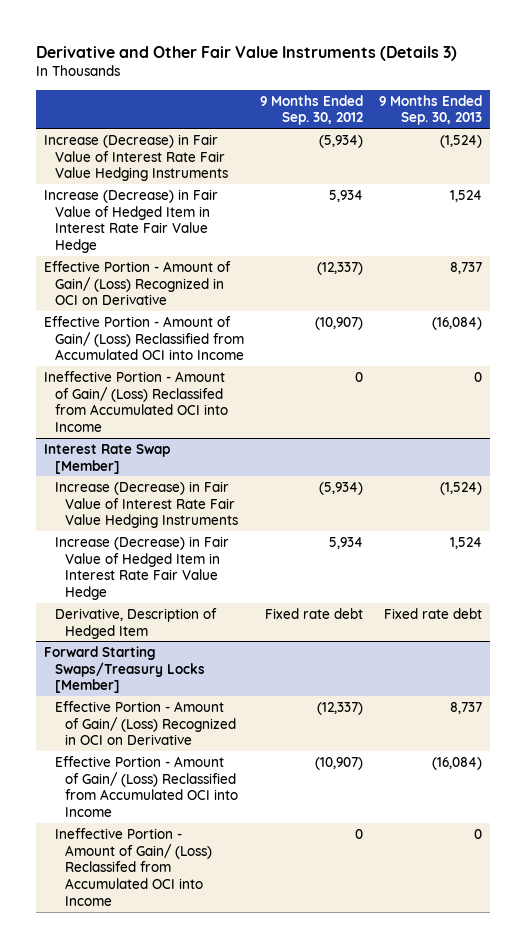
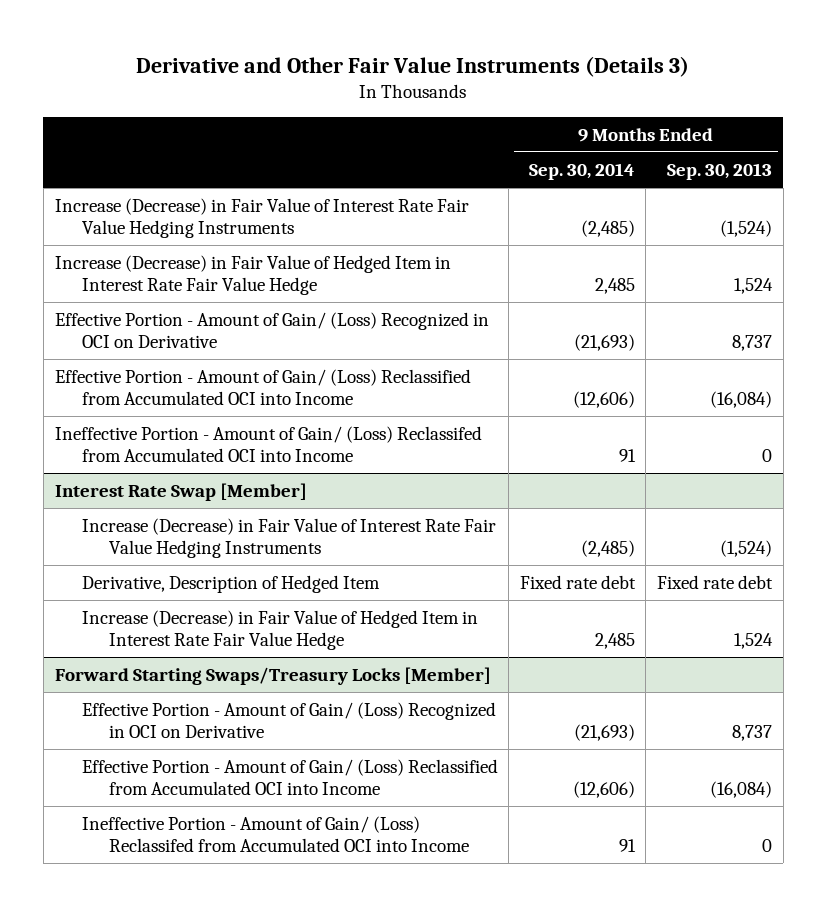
[259,94,363,126] 9 Months Ended Sep. 30, 2012 -> none
none -> [528,163,635,181] Sep. 30, 2014
[54,535,229,601] Increase (Decrease) in Fair Value of Hedged Item in Interest Rate Fair Value Hedge -> [81,610,478,650] Increase (Decrease) in Fair Value of Hedged Item in Interest Rate Fair Value Hedge

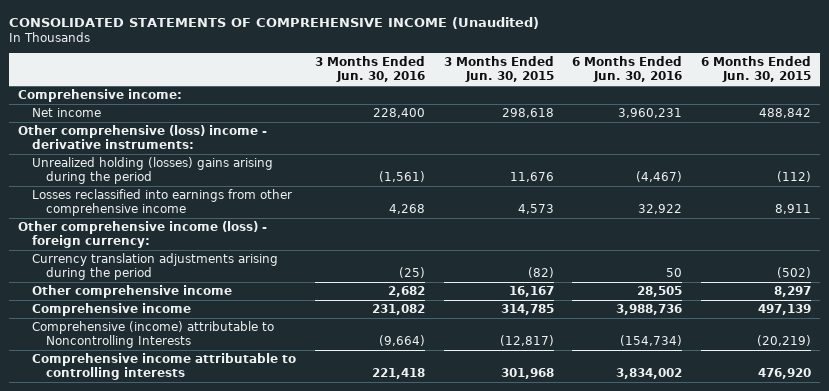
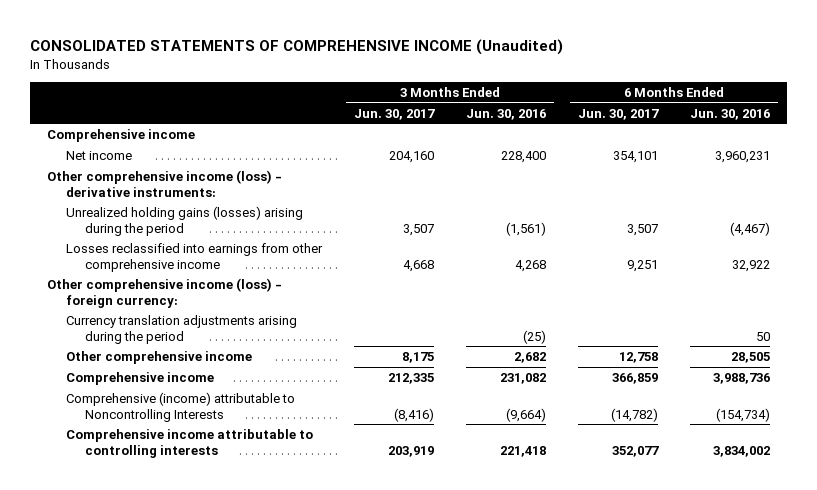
[443,56,554,83] 3 Months Ended Jun. 30, 2015 -> none
[700,56,811,83] 6 Months Ended Jun. 30, 2015 -> none
none -> [353,108,435,120] Jun. 30, 2017
none -> [578,108,660,120] Jun. 30, 2017
[18,88,183,102] Comprehensive income: -> [46,128,195,142] Comprehensive income
[18,124,268,150] Other comprehensive (loss) income - derivative instruments: -> [46,169,282,197] Other comprehensive income (loss) - derivative instruments:
[32,156,274,185] Unrealized holding (losses) gains arising during the period -> [65,205,303,236] Unrealized holding gains (losses) arising during the period

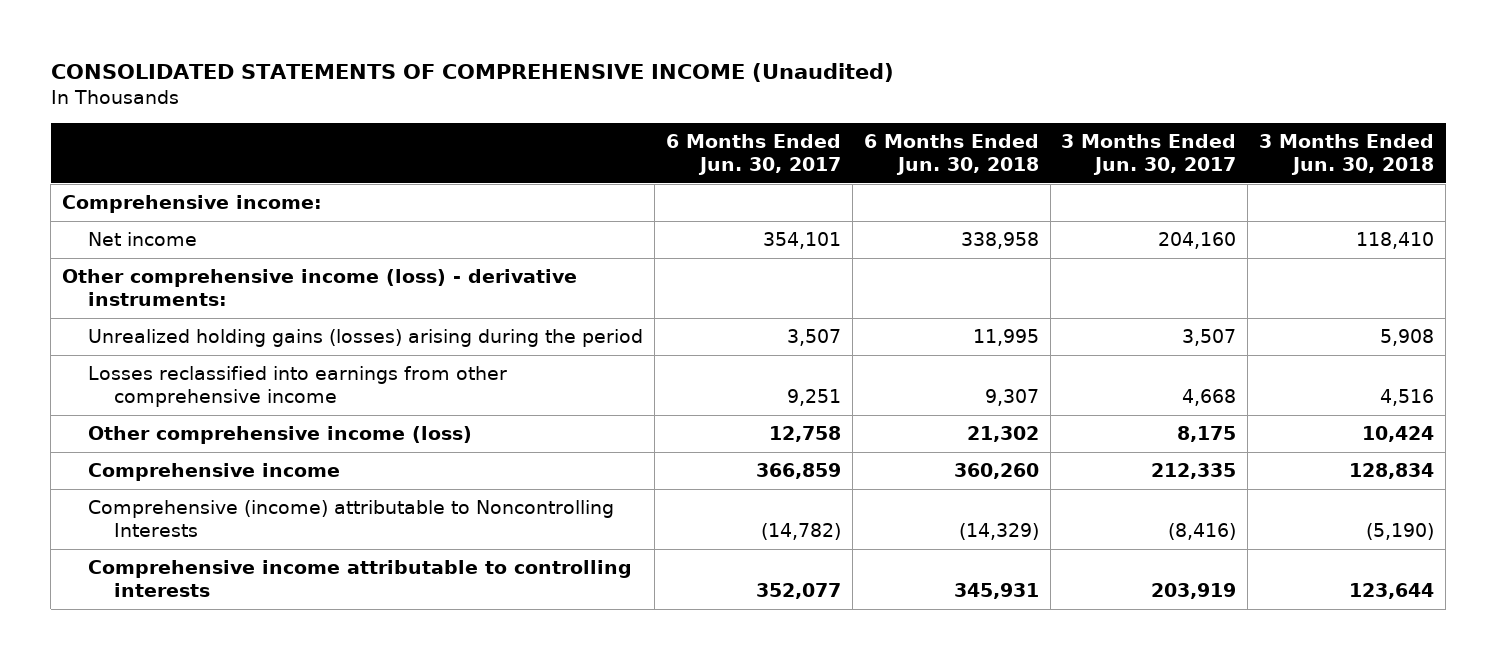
[466,108,547,120] Jun. 30, 2016 -> none
[690,108,771,120] Jun. 30, 2016 -> none
none -> [863,133,1039,176] 6 Months Ended Jun. 30, 2018
none -> [1259,133,1435,176] 3 Months Ended Jun. 30, 2018
[46,128,195,142] Comprehensive income -> [62,195,323,214] Comprehensive income:
[46,277,282,308] Other comprehensive income (loss) - foreign currency: -> none
[65,314,297,344] Currency translation adjustments arising during the period -> none
[65,350,252,364] Other comprehensive income -> [88,426,473,445] Other comprehensive income (loss)

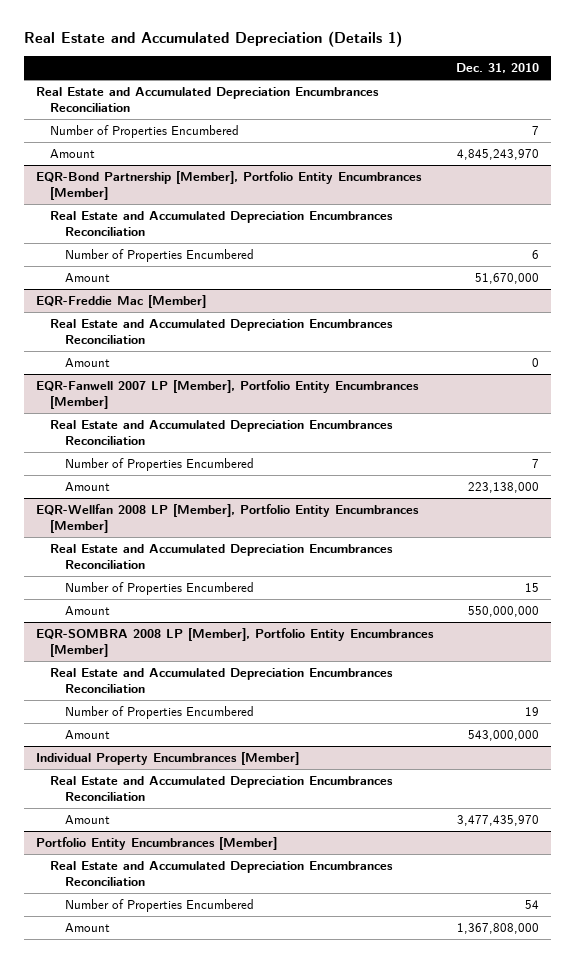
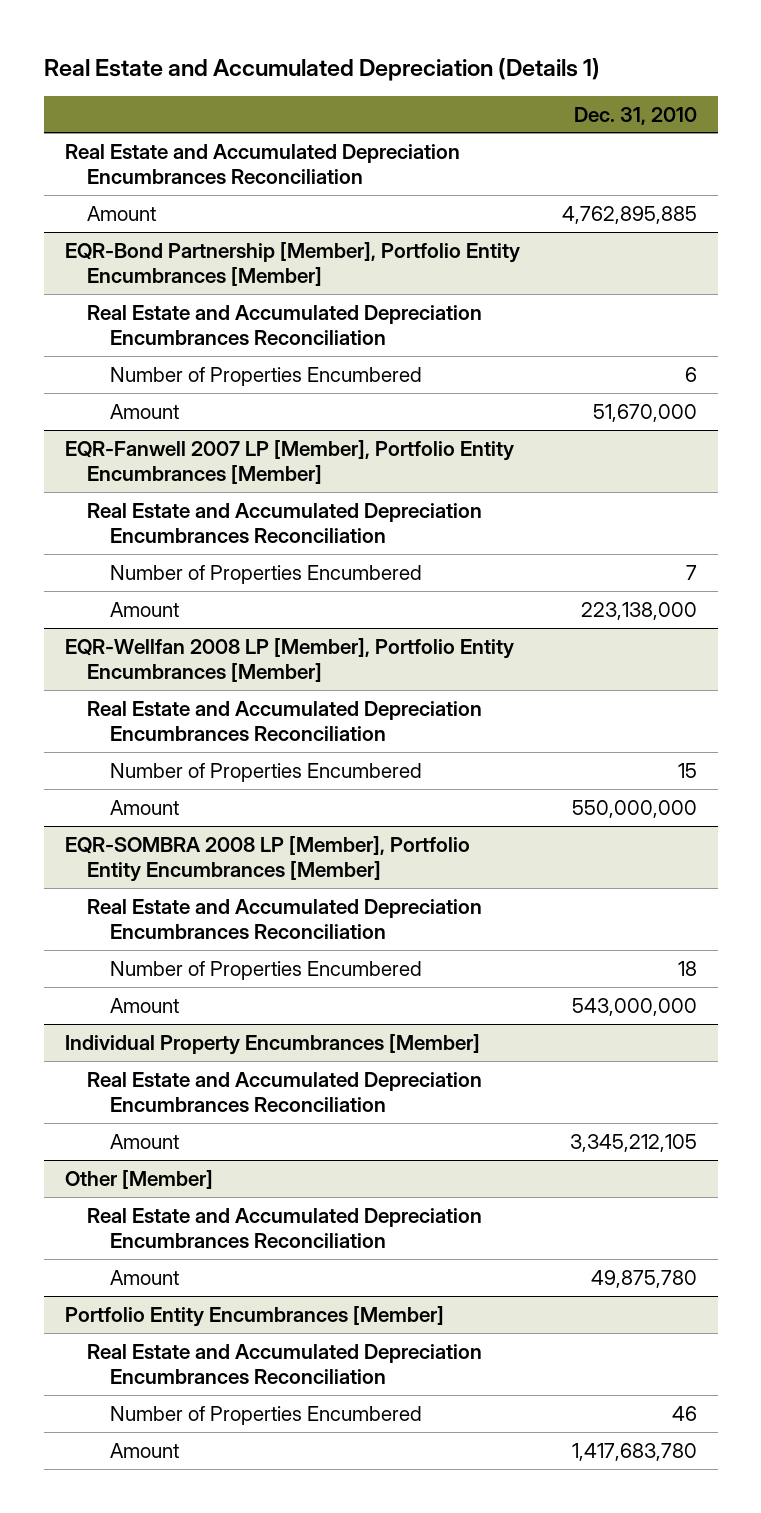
[50,125,240,139] Number of Properties Encumbered -> none
[457,149,540,161] 4,845,243,970 -> [561,205,697,224] 4,762,895,885
[35,295,206,309] EQR-Freddie Mac [Member] -> none
[50,319,394,344] Real Estate and Accumulated Depreciation Encumbrances Reconciliation -> none
[64,358,110,368] Amount -> none
[525,707,540,717] 19 -> [677,960,697,976] 18
[457,815,540,827] 3,477,435,970 -> [569,1133,697,1152] 3,345,212,105
none -> [64,1169,213,1189] Other [Member]
none -> [87,1207,483,1248] Real Estate and Accumulated Depreciation Encumbrances Reconciliation
none -> [109,1269,179,1285] Amount
[525,900,540,910] 54 -> [671,1405,697,1421] 46
[457,923,540,935] 1,367,808,000 -> [571,1442,697,1461] 1,417,683,780

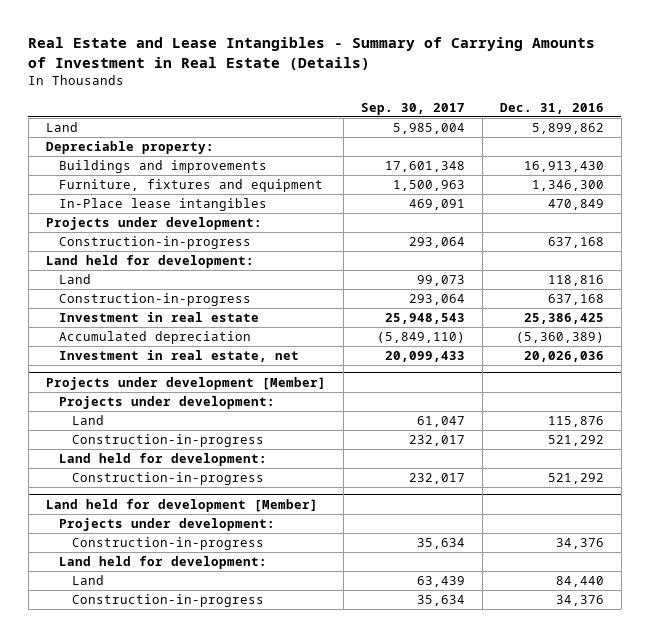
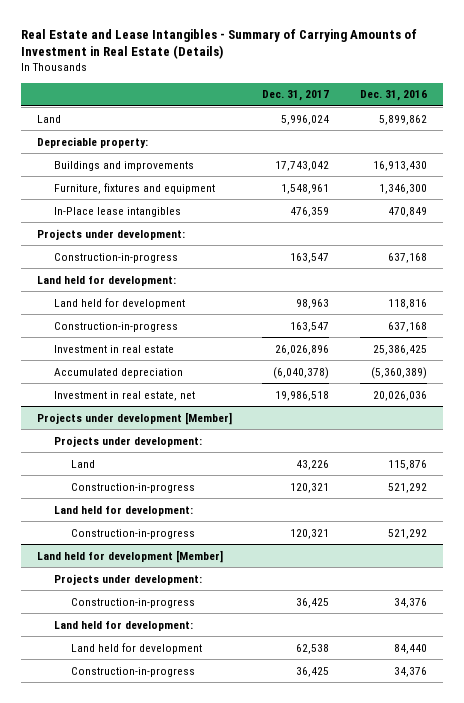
[360,102,465,115] Sep. 30, 2017 -> none
none -> [262,90,330,102] Dec. 31, 2017
[58,274,91,285] Land -> [53,297,185,309] Land held for development
[71,575,104,586] Land -> [70,642,202,654] Land held for development

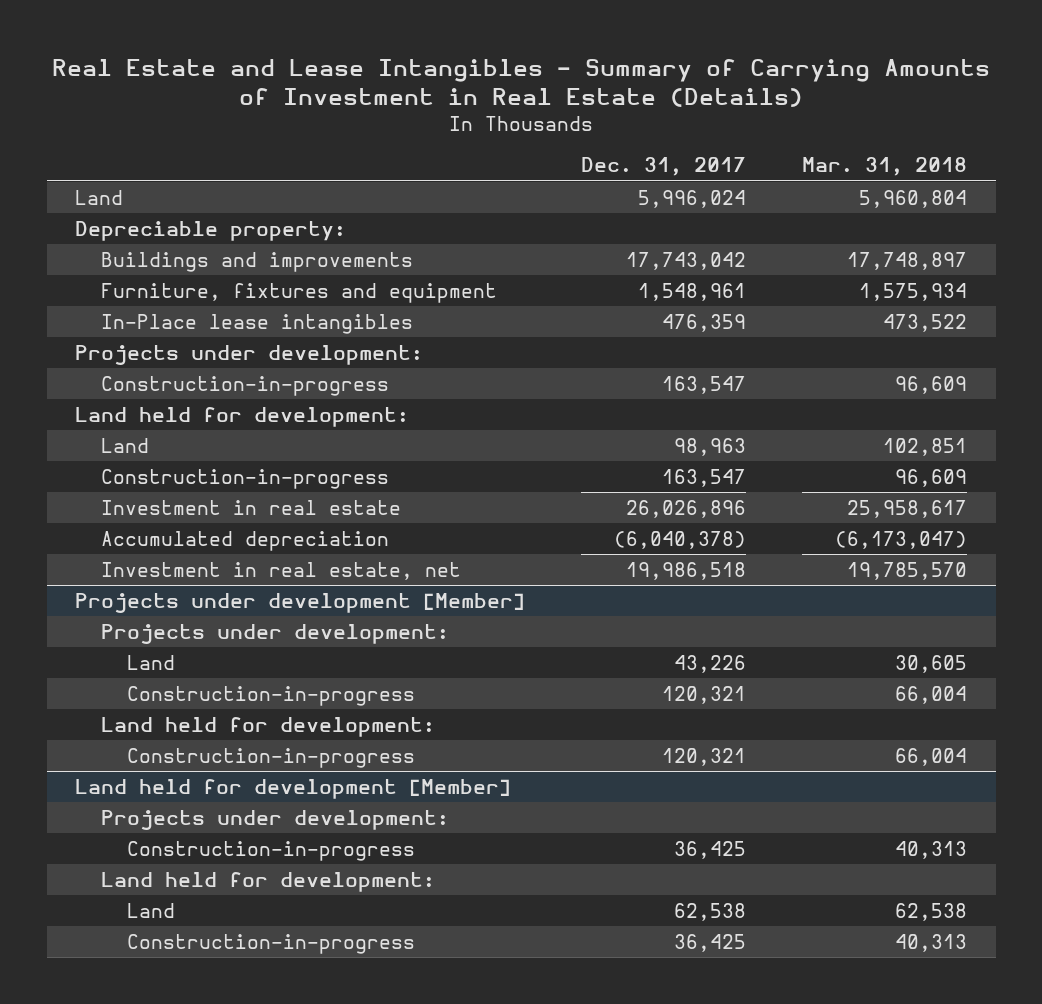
[360,90,428,102] Dec. 31, 2016 -> none
none -> [802,157,968,177] Mar. 31, 2018
[53,297,185,309] Land held for development -> [100,437,149,453] Land
[70,642,202,654] Land held for development -> [126,902,175,918] Land

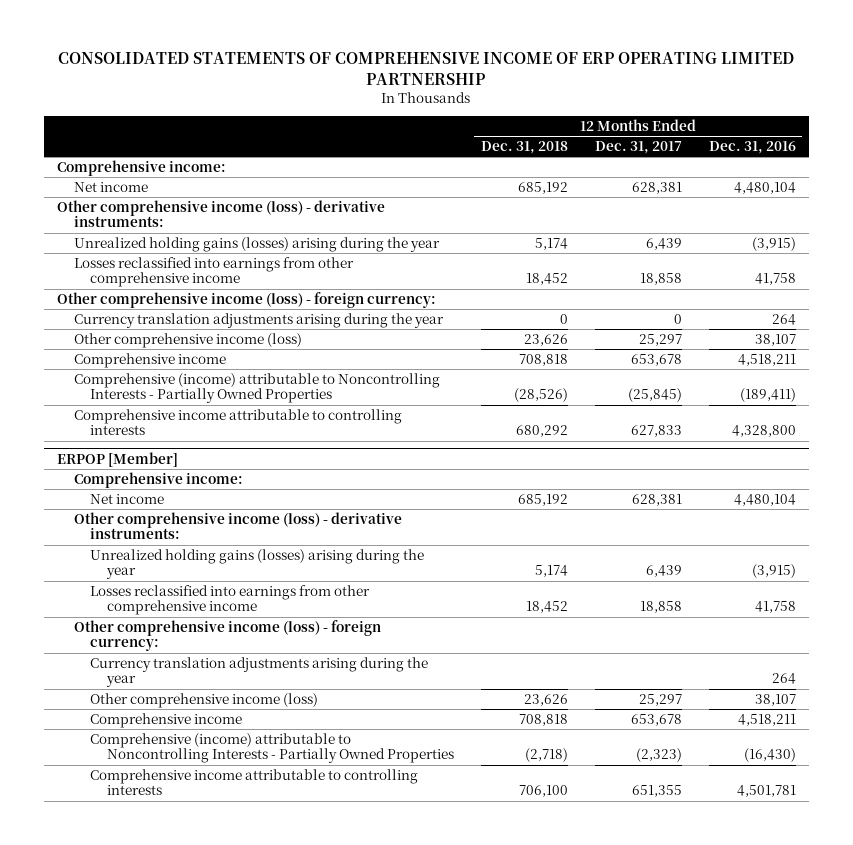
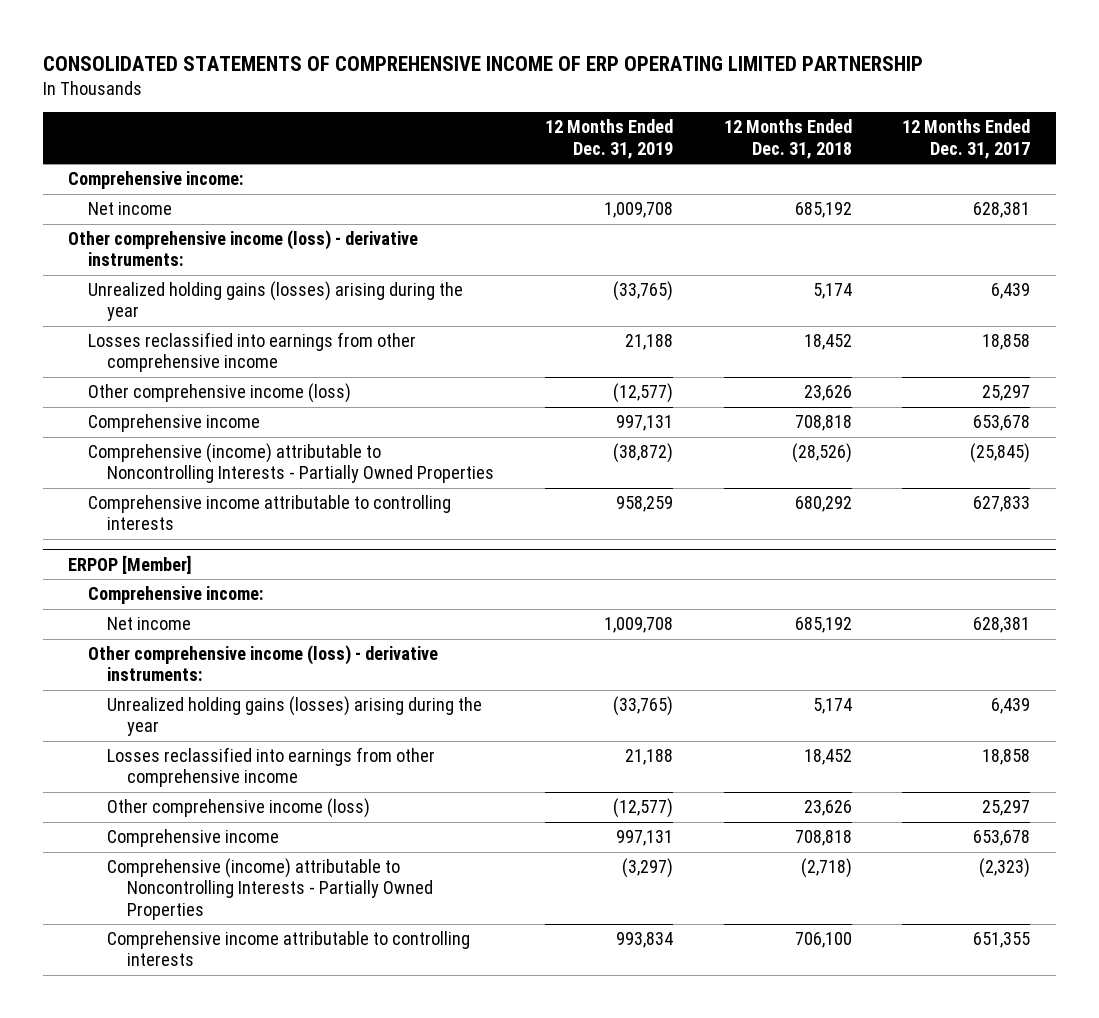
[708,141,796,155] Dec. 31, 2016 -> none
none -> [544,119,673,159] 12 Months Ended Dec. 31, 2019
[57,291,437,308] Other comprehensive income (loss) - foreign currency: -> none
[73,312,444,328] Currency translation adjustments arising during the year -> none
[73,619,381,652] Other comprehensive income (loss) - foreign currency: -> none
[90,656,429,688] Currency translation adjustments arising during the year -> none

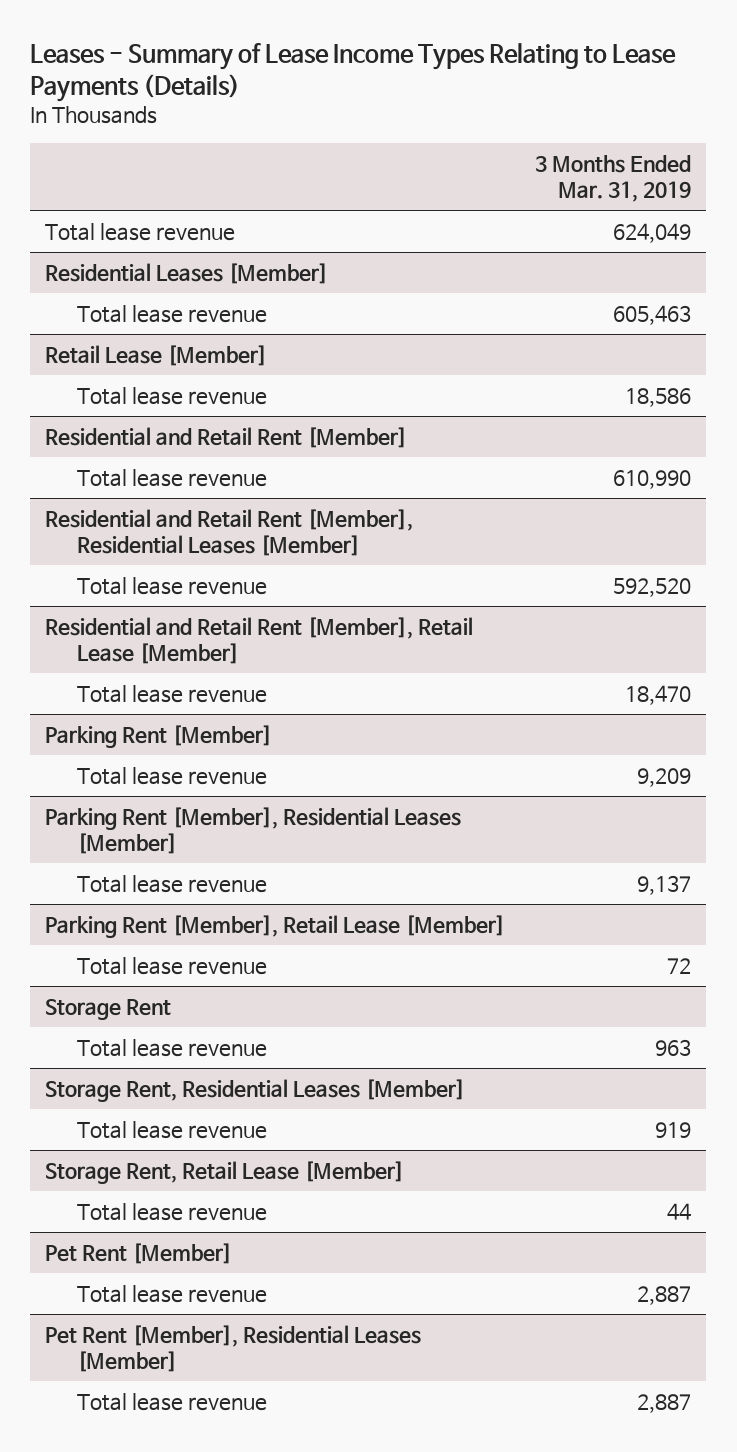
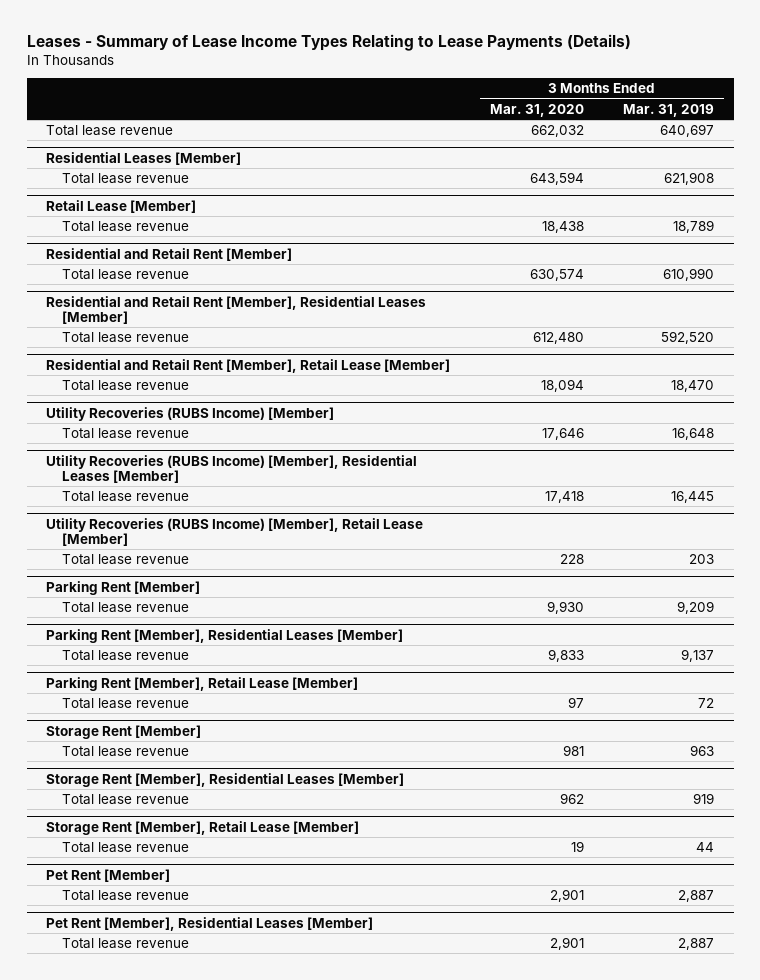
none -> [489,103,584,117] Mar. 31, 2020
[613,223,692,244] 624,049 -> [660,124,715,138] 640,697
[613,305,692,326] 605,463 -> [664,172,715,186] 621,908
[625,388,692,408] 18,586 -> [673,220,715,234] 18,789
none -> [46,406,335,421] Utility Recoveries (RUBS Income) [Member]
none -> [61,428,189,440] Total lease revenue
none -> [46,454,418,484] Utility Recoveries (RUBS Income) [Member], Residential Leases [Member]
none -> [61,491,189,503] Total lease revenue
none -> [46,517,424,547] Utility Recoveries (RUBS Income) [Member], Retail Lease [Member]
none -> [61,554,189,566] Total lease revenue
[45,999,172,1021] Storage Rent -> [46,724,202,739] Storage Rent [Member]
[45,1079,466,1103] Storage Rent, Residential Leases [Member] -> [46,772,405,787] Storage Rent [Member], Residential Leases [Member]
[45,1161,405,1185] Storage Rent, Retail Lease [Member] -> [46,820,360,835] Storage Rent [Member], Retail Lease [Member]

